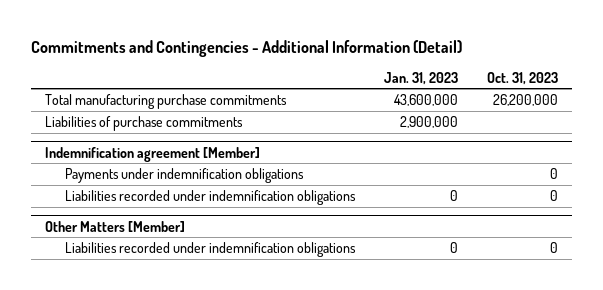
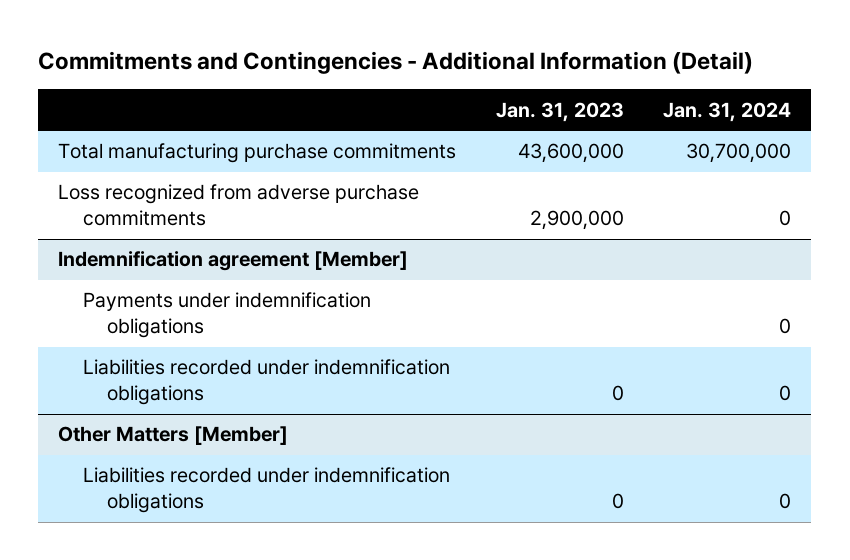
[486,71,558,85] Oct. 31, 2023 -> none
none -> [663,101,792,122] Jan. 31, 2024
[45,115,244,131] Liabilities of purchase commitments -> none
none -> [58,184,420,227] Loss recognized from adverse purchase commitments

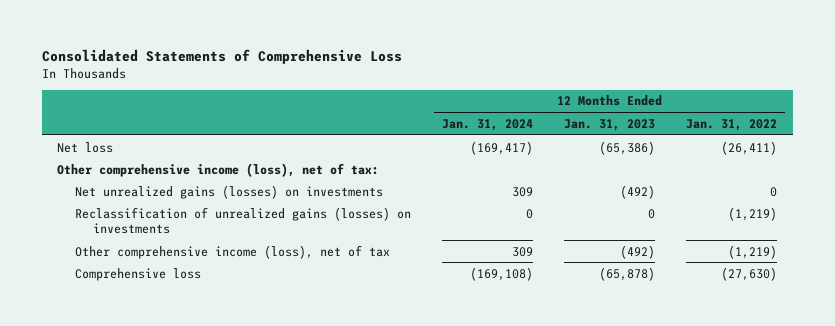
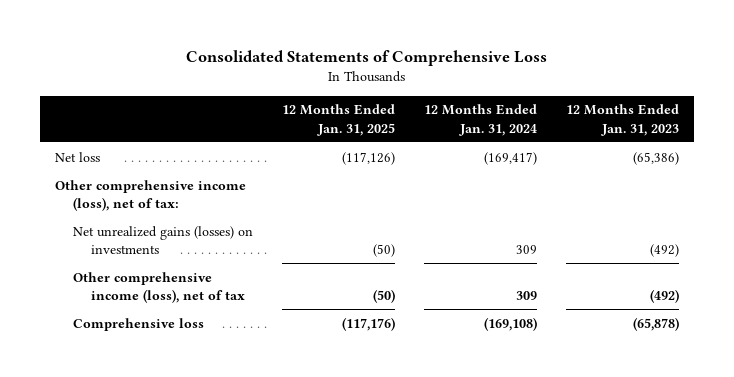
[686,118,778,131] Jan. 31, 2022 -> none
none -> [282,104,396,136] 12 Months Ended Jan. 31, 2025
[74,206,411,235] Reclassification of unrealized gains (losses) on investments -> none

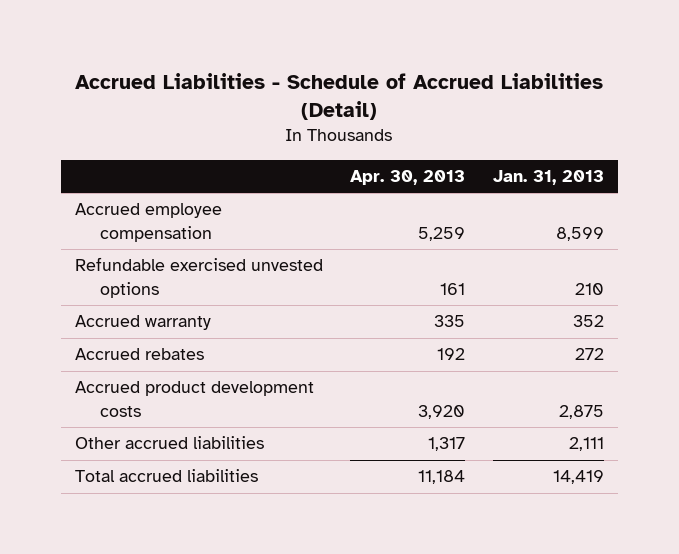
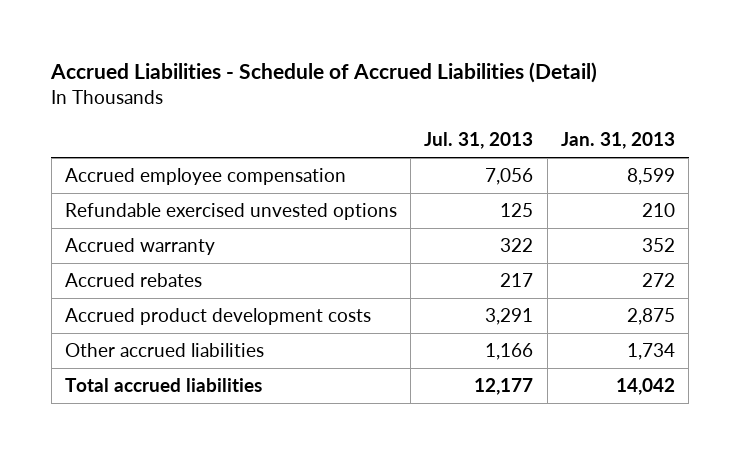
[350,170,466,186] Apr. 30, 2013 -> none
none -> [424,132,534,150] Jul. 31, 2013
[569,437,605,452] 2,111 -> [627,342,676,360] 1,734
[553,470,605,485] 14,419 -> [616,377,676,395] 14,042

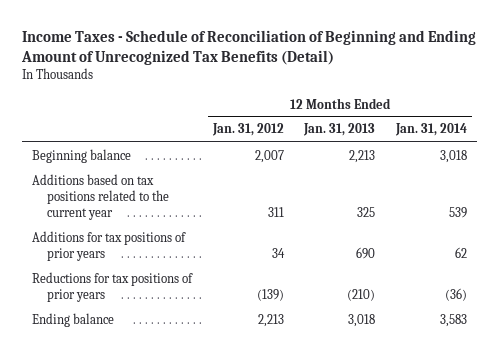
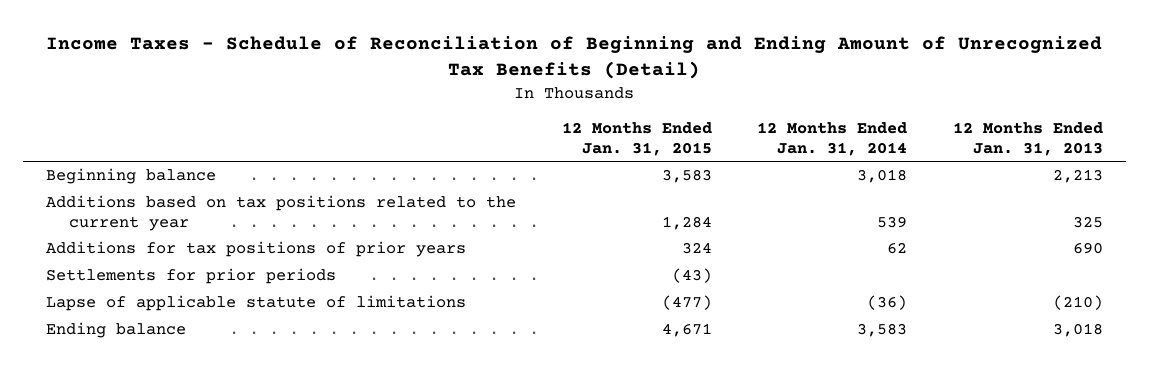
[211,123,284,137] Jan. 31, 2012 -> none
none -> [561,122,712,156] 12 Months Ended Jan. 31, 2015
none -> [45,268,336,285] Settlements for prior periods
[31,271,193,303] Reductions for tax positions of prior years -> [45,295,466,312] Lapse of applicable statute of limitations

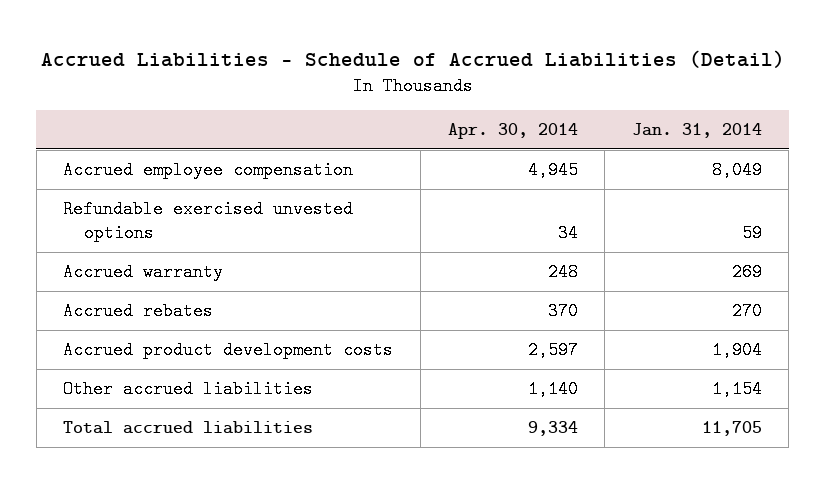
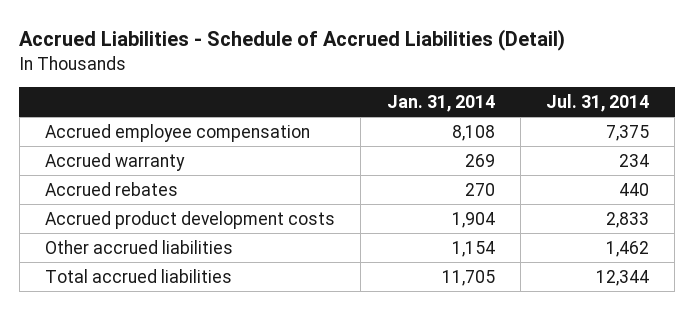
[447,123,578,140] Apr. 30, 2014 -> none
none -> [546,93,650,112] Jul. 31, 2014
[63,200,354,243] Refundable exercised unvested options -> none
[711,161,762,180] 8,049 -> [451,124,495,141] 8,108

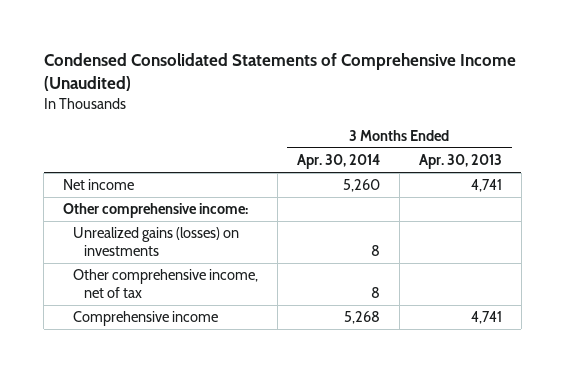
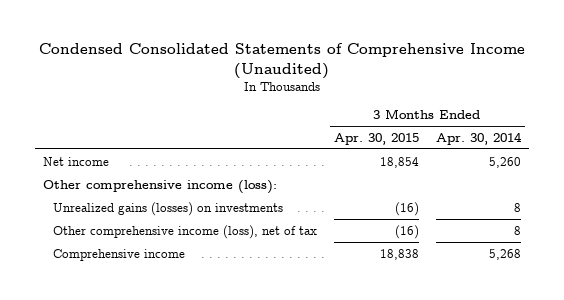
[418,154,502,170] Apr. 30, 2013 -> none
none -> [333,132,419,145] Apr. 30, 2015
[63,203,249,219] Other comprehensive income: -> [43,179,278,194] Other comprehensive income (loss):
[73,269,259,298] Other comprehensive income, net of tax -> [52,224,317,239] Other comprehensive income (loss), net of tax

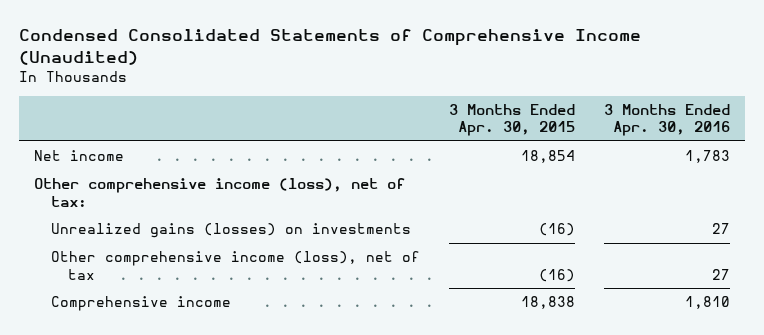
[435,131,522,145] Apr. 30, 2014 -> none
none -> [604,103,731,137] 3 Months Ended Apr. 30, 2016
[43,179,278,194] Other comprehensive income (loss): -> [33,178,405,207] Other comprehensive income (loss), net of tax:

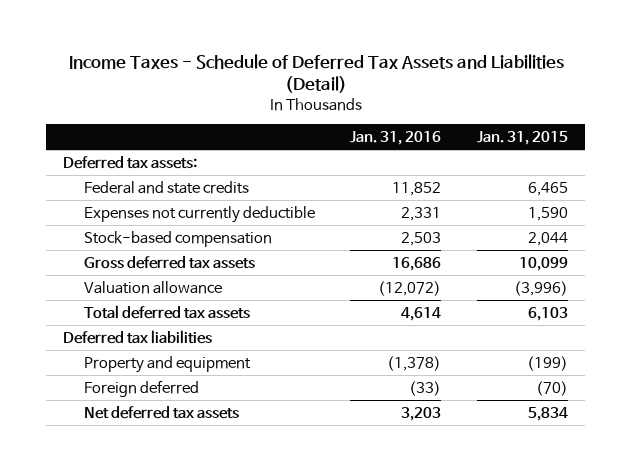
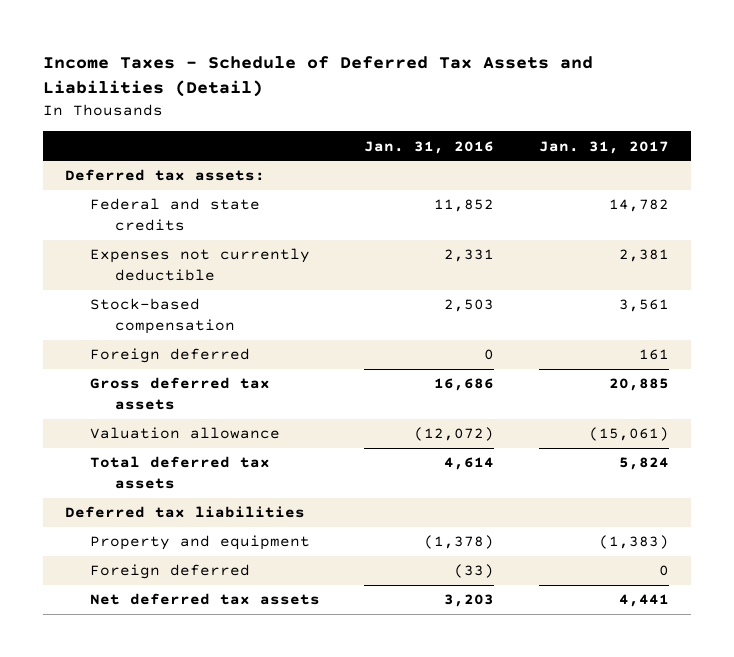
[476,130,568,145] Jan. 31, 2015 -> none
none -> [538,140,669,154] Jan. 31, 2017
none -> [90,348,251,364] Foreign deferred

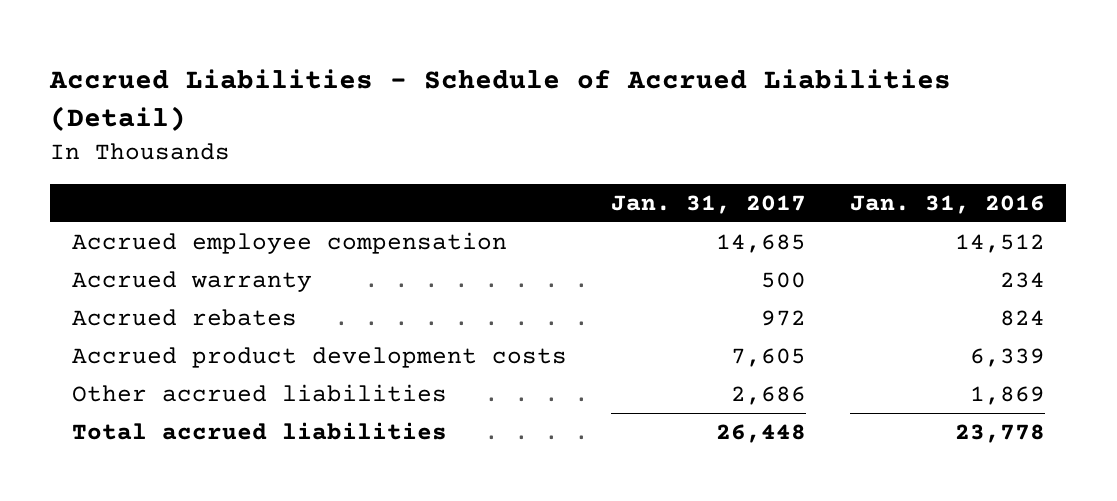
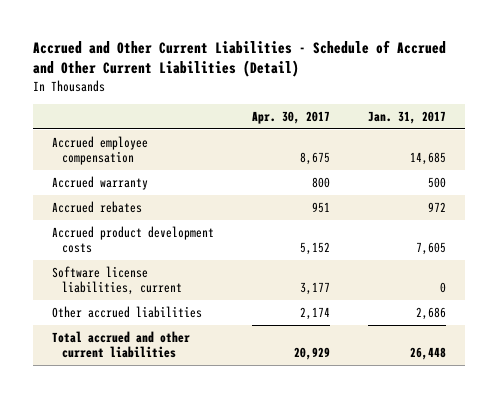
[49,69,952,132] Accrued Liabilities - Schedule of Accrued Liabilities (Detail) -> [32,39,446,78] Accrued and Other Current Liabilities - Schedule of Accrued and Other Current Liabilities (Detail)
[849,194,1045,214] Jan. 31, 2016 -> none
none -> [251,110,330,124] Apr. 30, 2017
none -> [51,266,182,296] Software license liabilities, current
[72,422,448,441] Total accrued liabilities -> [51,331,190,359] Total accrued and other current liabilities

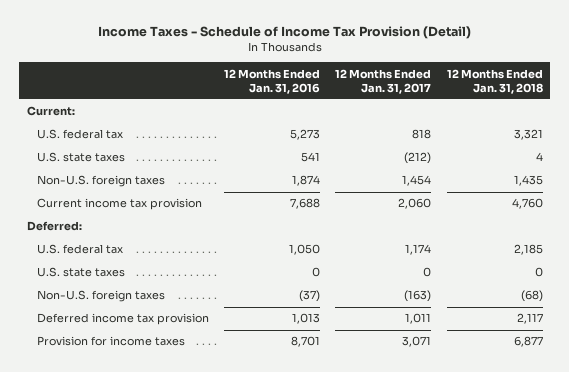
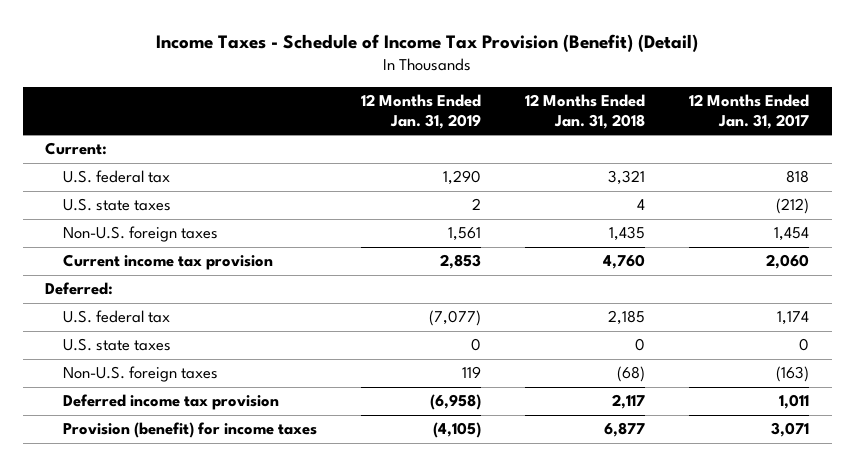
[97,26,471,40] Income Taxes - Schedule of Income Tax Provision (Detail) -> [156,34,699,53] Income Taxes - Schedule of Income Tax Provision (Benefit) (Detail)
[224,68,321,94] 12 Months Ended Jan. 31, 2016 -> none
none -> [361,93,482,129] 12 Months Ended Jan. 31, 2019
[36,336,185,347] Provision for income taxes -> [62,422,317,439] Provision (benefit) for income taxes

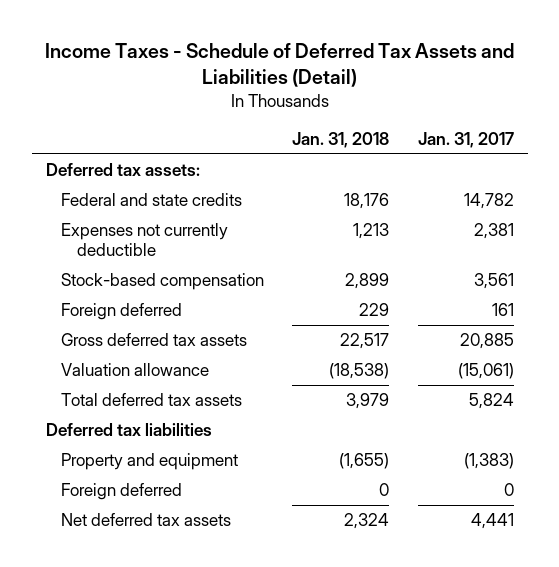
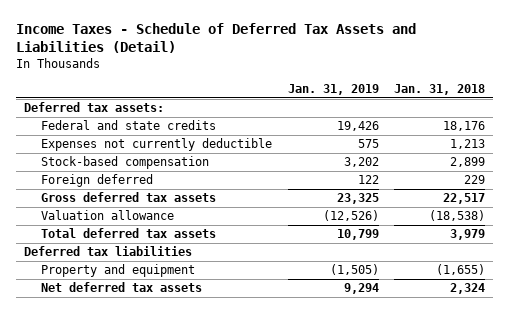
[417,131,514,148] Jan. 31, 2017 -> none
none -> [287,83,379,95] Jan. 31, 2019
[61,483,183,501] Foreign deferred -> none

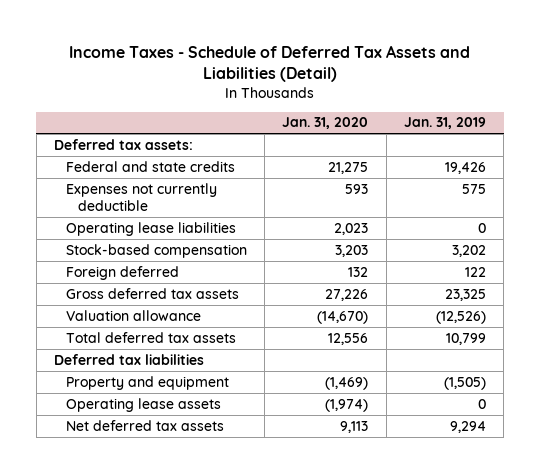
[394,83,486,95] Jan. 31, 2018 -> none
none -> [282,117,369,130] Jan. 31, 2020
none -> [65,221,236,236] Operating lease liabilities
none -> [65,397,221,412] Operating lease assets

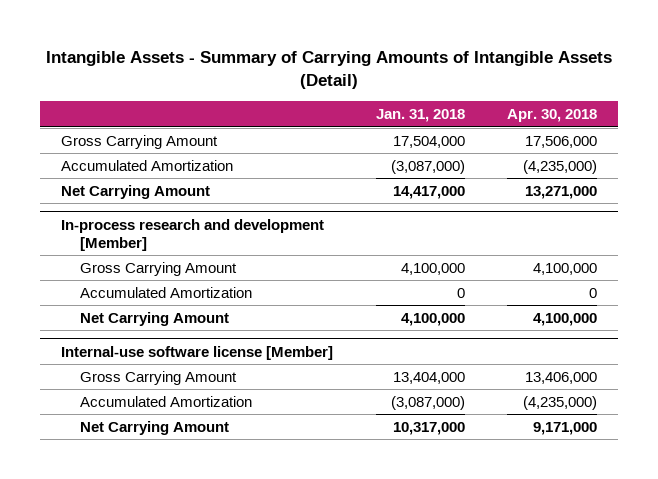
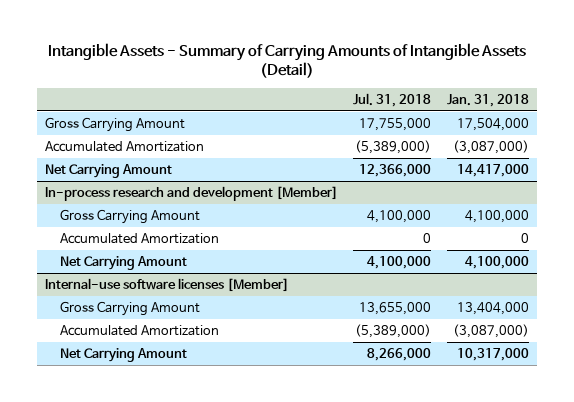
[506,109,597,123] Apr. 30, 2018 -> none
none -> [353,92,432,107] Jul. 31, 2018
[61,345,334,360] Internal-use software license [Member] -> [44,278,289,293] Internal-use software licenses [Member]

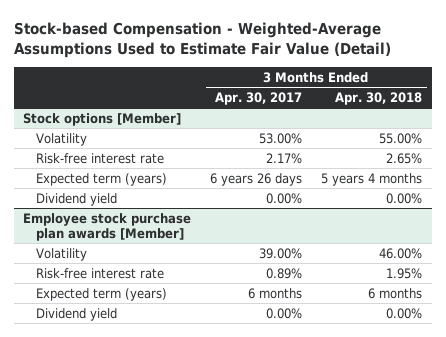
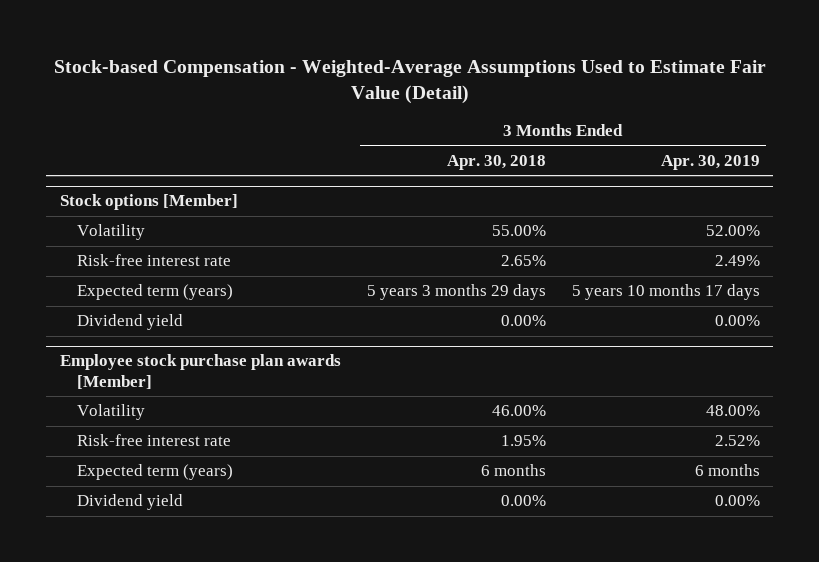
[215,91,303,105] Apr. 30, 2017 -> none
none -> [660,154,760,170] Apr. 30, 2019
[321,172,423,186] 5 years 4 months -> [366,284,546,301] 5 years 3 months 29 days

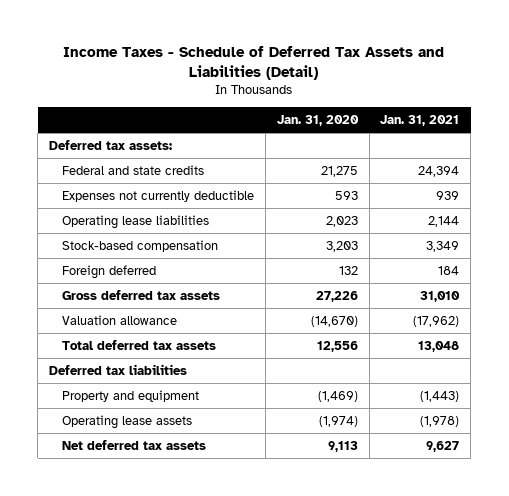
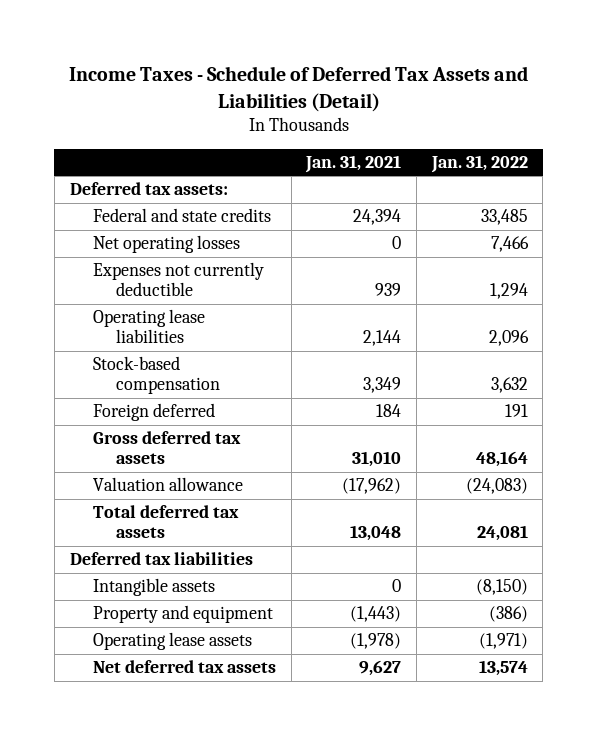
[276,114,359,126] Jan. 31, 2020 -> none
none -> [430,154,528,173] Jan. 31, 2022
none -> [92,235,240,254] Net operating losses
none -> [92,578,215,597] Intangible assets

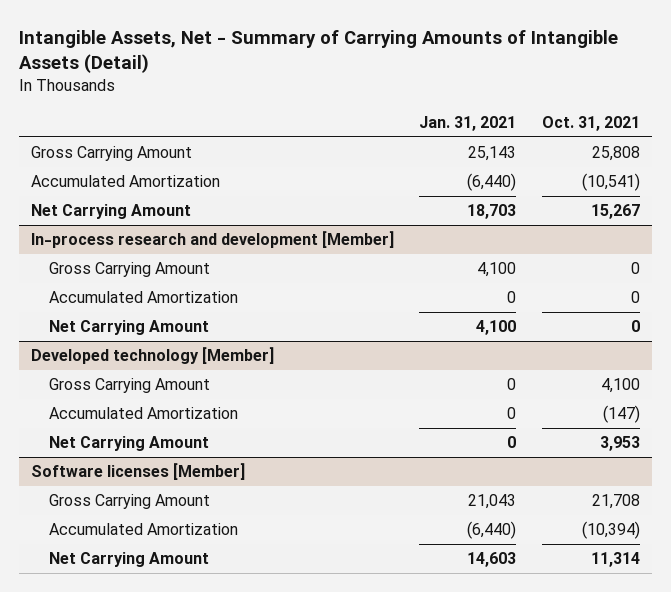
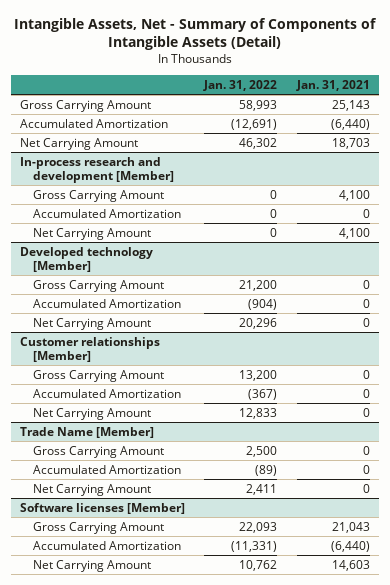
[18,30,618,74] Intangible Assets, Net - Summary of Carrying Amounts of Intangible Assets (Detail) -> [13,18,377,51] Intangible Assets, Net - Summary of Components of Intangible Assets (Detail)
[541,115,640,131] Oct. 31, 2021 -> none
none -> [203,79,278,91] Jan. 31, 2022
none -> [20,336,161,362] Customer relationships [Member]
none -> [33,369,165,382] Gross Carrying Amount
none -> [33,388,182,398] Accumulated Amortization
none -> [33,407,152,420] Net Carrying Amount
none -> [20,426,155,438] Trade Name [Member]
none -> [33,445,165,458] Gross Carrying Amount
none -> [33,464,182,474] Accumulated Amortization
none -> [33,483,152,496] Net Carrying Amount

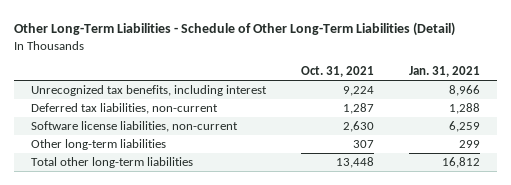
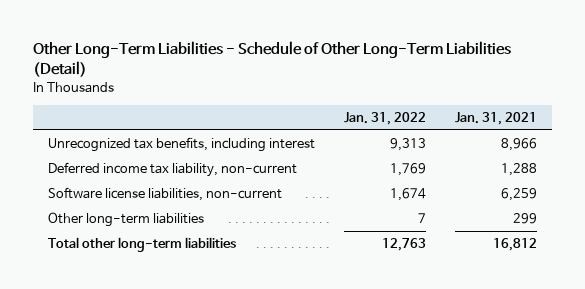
[300,66,374,78] Oct. 31, 2021 -> none
none -> [344,112,427,126] Jan. 31, 2022
[31,103,219,115] Deferred tax liabilities, non-current -> [47,162,297,178] Deferred income tax liability, non-current

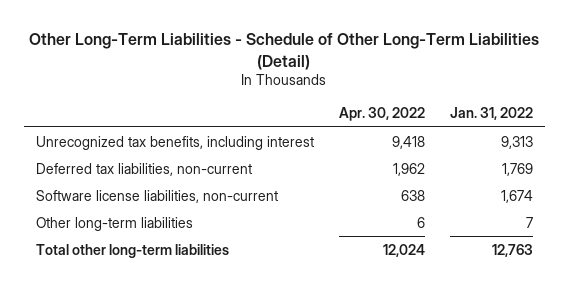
[455,112,538,126] Jan. 31, 2021 -> none
none -> [338,107,425,122] Apr. 30, 2022
[47,162,297,178] Deferred income tax liability, non-current -> [36,162,253,176] Deferred tax liabilities, non-current

